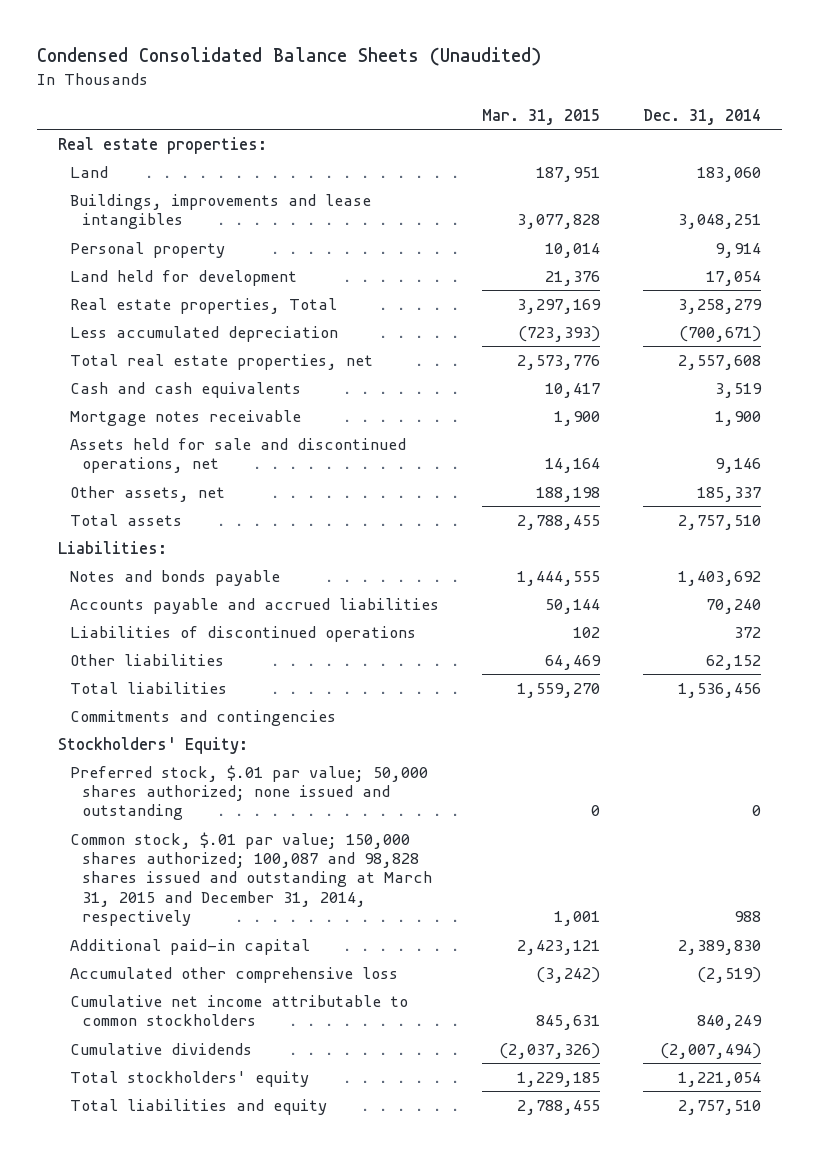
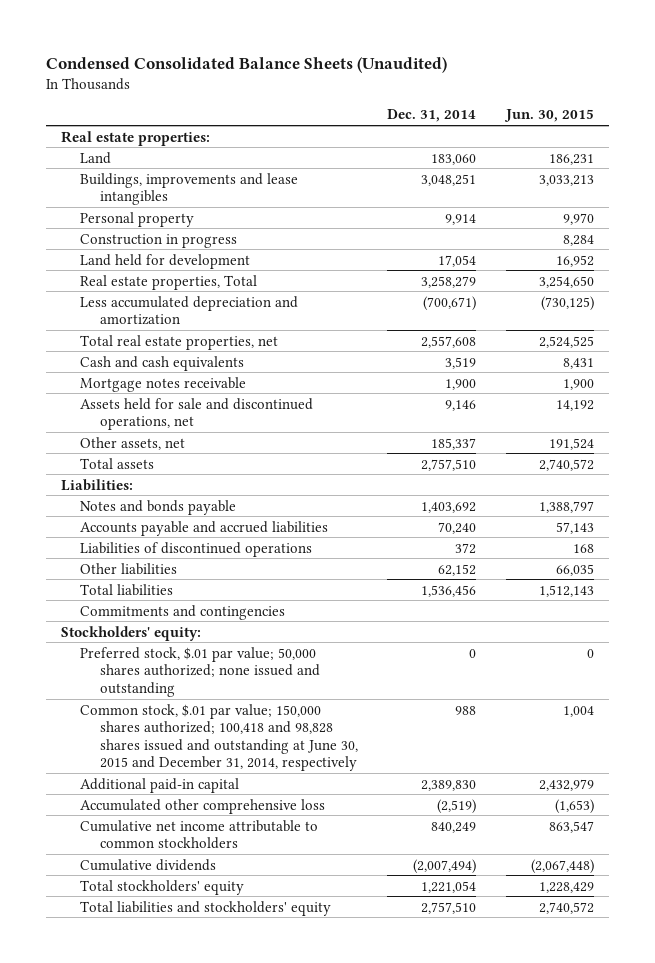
[481,108,600,125] Mar. 31, 2015 -> none
none -> [504,109,595,123] Jun. 30, 2015
none -> [80,233,238,248] Construction in progress
[69,325,338,342] Less accumulated depreciation -> [80,295,299,326] Less accumulated depreciation and amortization
[58,736,249,754] Stockholders' Equity: -> [60,625,201,641] Stockholders' equity:
[69,831,432,927] Common stock, $.01 par value; 150,000 shares authorized; 100,087 and 98,828 shares issued and outstanding at March 31, 2015 and December 31, 2014, respectively -> [80,703,358,772] Common stock, $.01 par value; 150,000 shares authorized; 100,418 and 98,828 shares issued and outstanding at June 30, 2015 and December 31, 2014, respectively
[69,1098,327,1115] Total liabilities and equity -> [80,900,332,916] Total liabilities and stockholders' equity

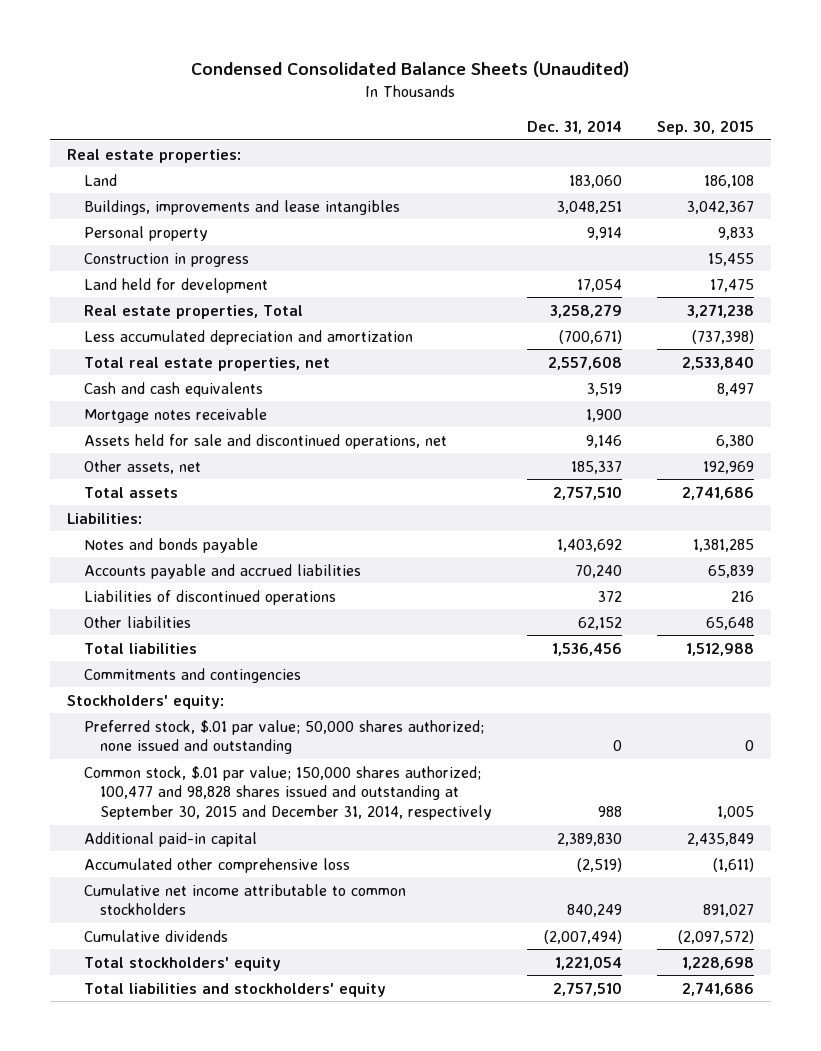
[504,109,595,123] Jun. 30, 2015 -> none
none -> [656,119,754,135] Sep. 30, 2015
[80,703,358,772] Common stock, $.01 par value; 150,000 shares authorized; 100,418 and 98,828 shares issued and outstanding at June 30, 2015 and December 31, 2014, respectively -> [83,765,493,820] Common stock, $.01 par value; 150,000 shares authorized; 100,477 and 98,828 shares issued and outstanding at September 30, 2015 and December 31, 2014, respectively

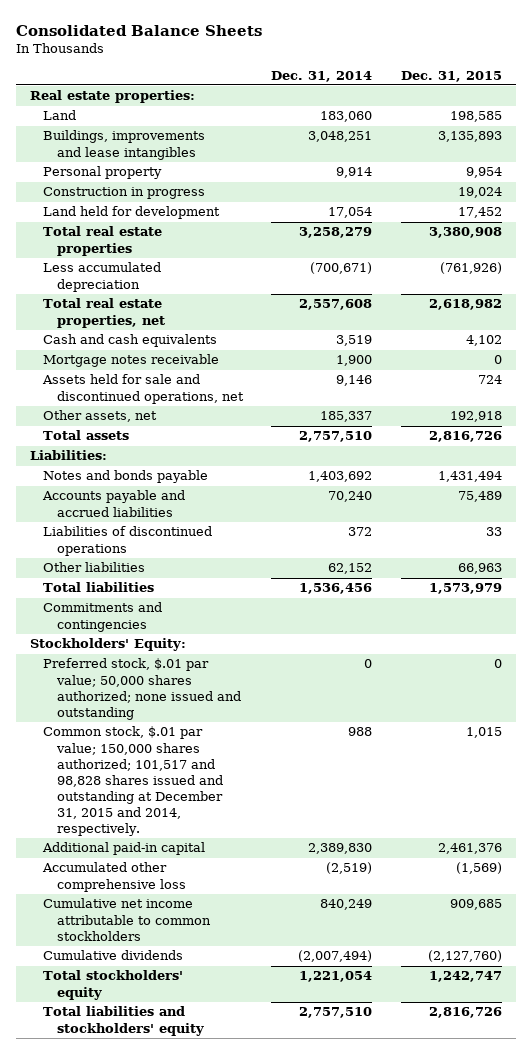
[191,61,630,78] Condensed Consolidated Balance Sheets (Unaudited) -> [15,24,262,36] Consolidated Balance Sheets
[656,119,754,135] Sep. 30, 2015 -> none
none -> [400,70,502,82] Dec. 31, 2015
[83,304,303,319] Real estate properties, Total -> [43,226,163,256] Total real estate properties
[83,329,413,345] Less accumulated depreciation and amortization -> [43,262,162,292] Less accumulated depreciation
[67,694,225,709] Stockholders' equity: -> [30,638,187,652] Stockholders' Equity:
[83,765,493,820] Common stock, $.01 par value; 150,000 shares authorized; 100,477 and 98,828 shares issued and outstanding at September 30, 2015 and December 31, 2014, respectively -> [43,726,223,837] Common stock, $.01 par value; 150,000 shares authorized; 101,517 and 98,828 shares issued and outstanding at December 31, 2015 and 2014, respectively.

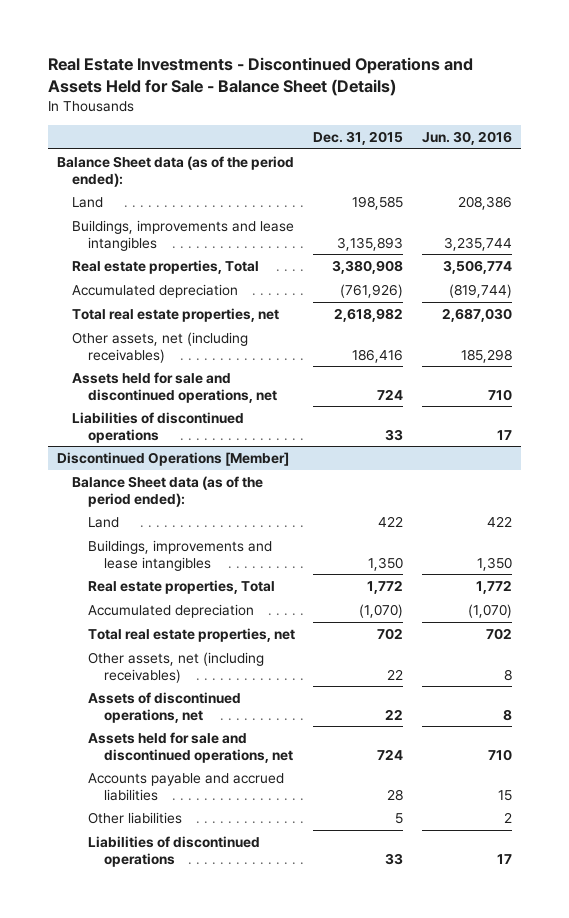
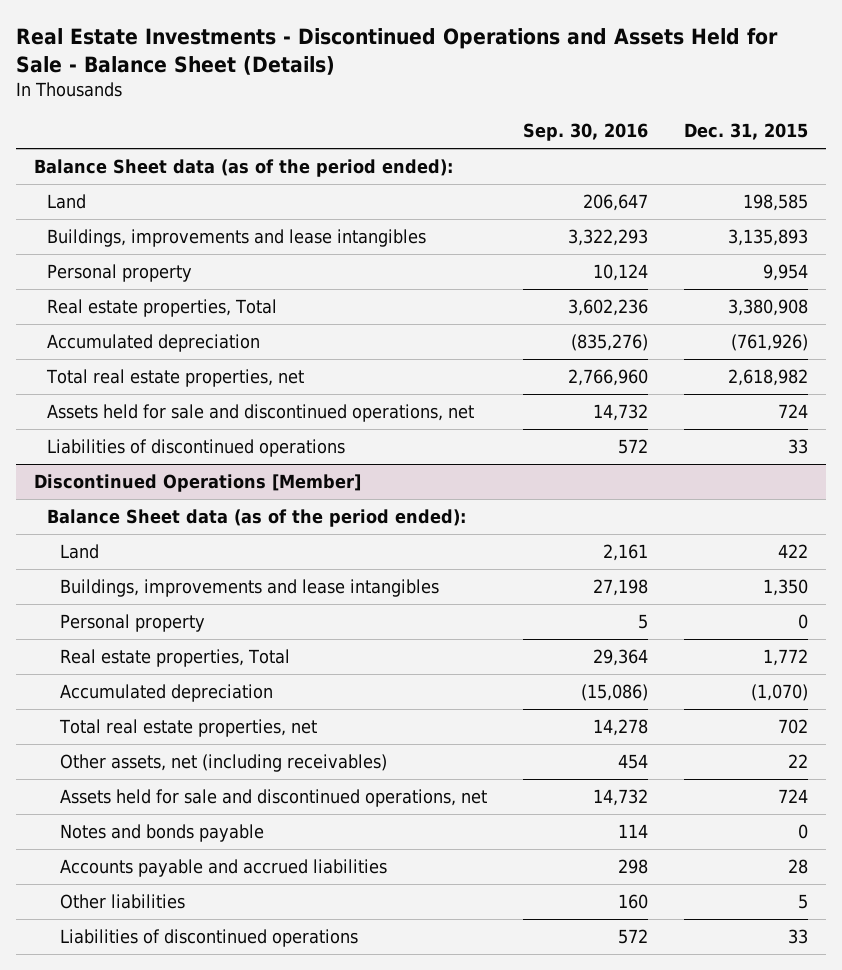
[421,130,512,145] Jun. 30, 2016 -> none
none -> [523,123,649,142] Sep. 30, 2016
none -> [47,263,193,282] Personal property
[72,331,249,363] Other assets, net (including receivables) -> none
none -> [60,613,206,632] Personal property
[87,691,241,723] Assets of discontinued operations, net -> none
none -> [60,823,265,842] Notes and bonds payable

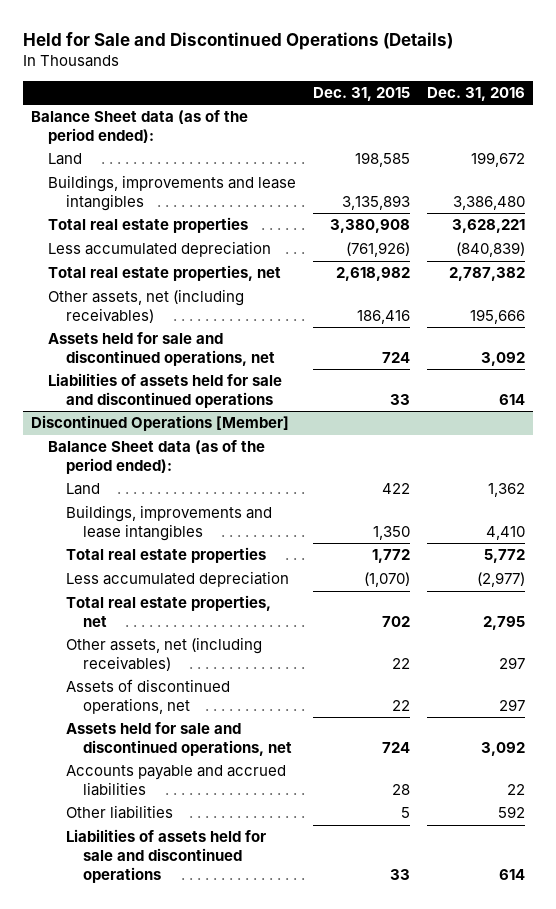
[16,27,779,75] Real Estate Investments - Discontinued Operations and Assets Held for Sale - Balance Sheet (Details) -> [22,31,453,50] Held for Sale and Discontinued Operations (Details)
[523,123,649,142] Sep. 30, 2016 -> none
none -> [426,87,525,102] Dec. 31, 2016
[47,263,193,282] Personal property -> none
[47,298,278,317] Real estate properties, Total -> [48,217,249,234] Total real estate properties
[47,333,261,352] Accumulated depreciation -> [48,241,272,258] Less accumulated depreciation
none -> [48,289,245,323] Other assets, net (including receivables)
[47,438,346,457] Liabilities of discontinued operations -> [48,373,283,408] Liabilities of assets held for sale and discontinued operations
[60,613,206,632] Personal property -> none
[60,648,291,667] Real estate properties, Total -> [65,547,266,564] Total real estate properties
[60,683,274,702] Accumulated depreciation -> [65,571,289,588] Less accumulated depreciation
none -> [65,679,230,714] Assets of discontinued operations, net
[60,823,265,842] Notes and bonds payable -> none
[60,928,359,947] Liabilities of discontinued operations -> [65,829,266,883] Liabilities of assets held for sale and discontinued operations

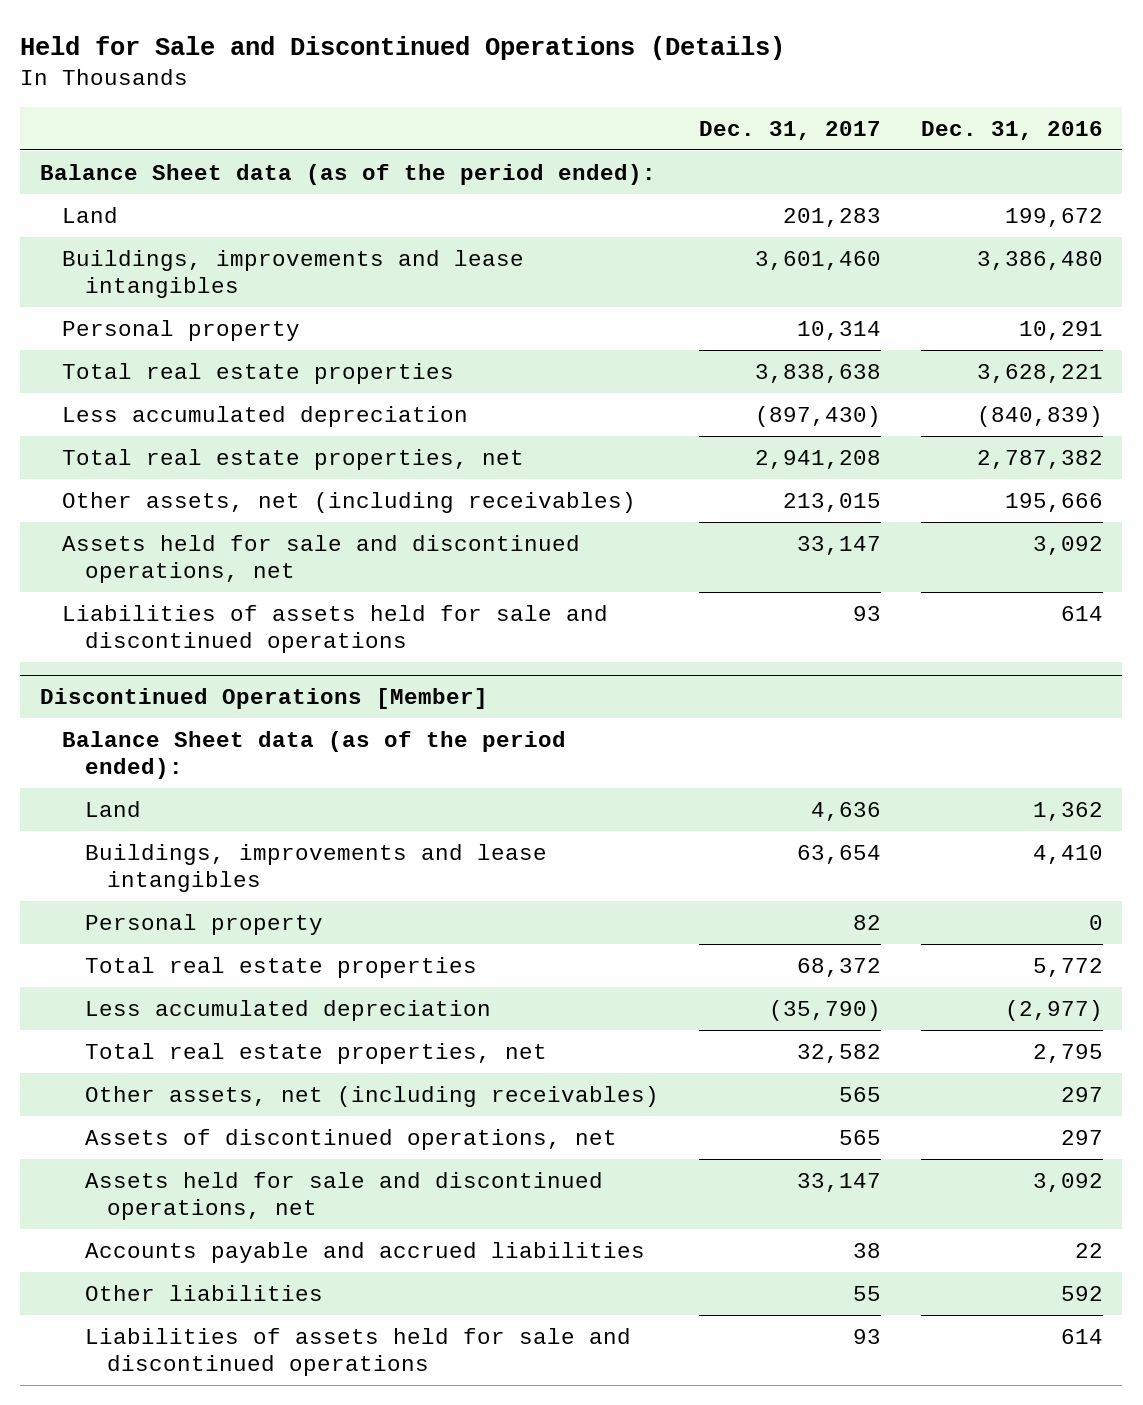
[313,87,411,102] Dec. 31, 2015 -> none
none -> [698,120,881,140] Dec. 31, 2017
none -> [62,319,301,341] Personal property
none -> [84,913,323,935] Personal property

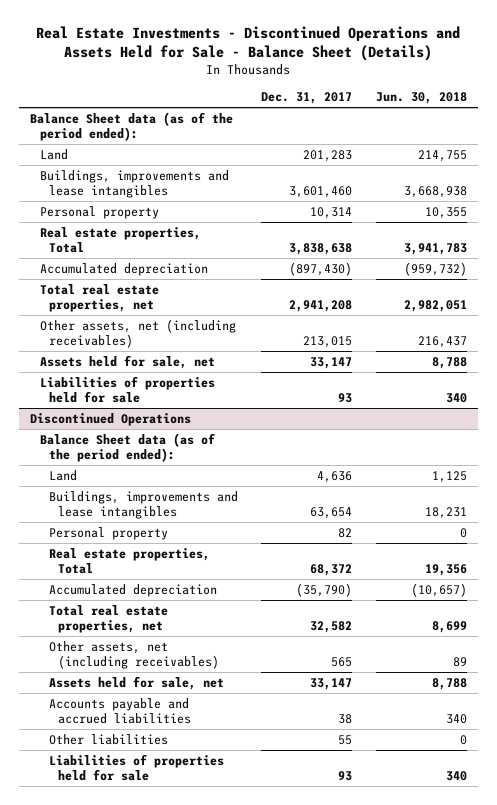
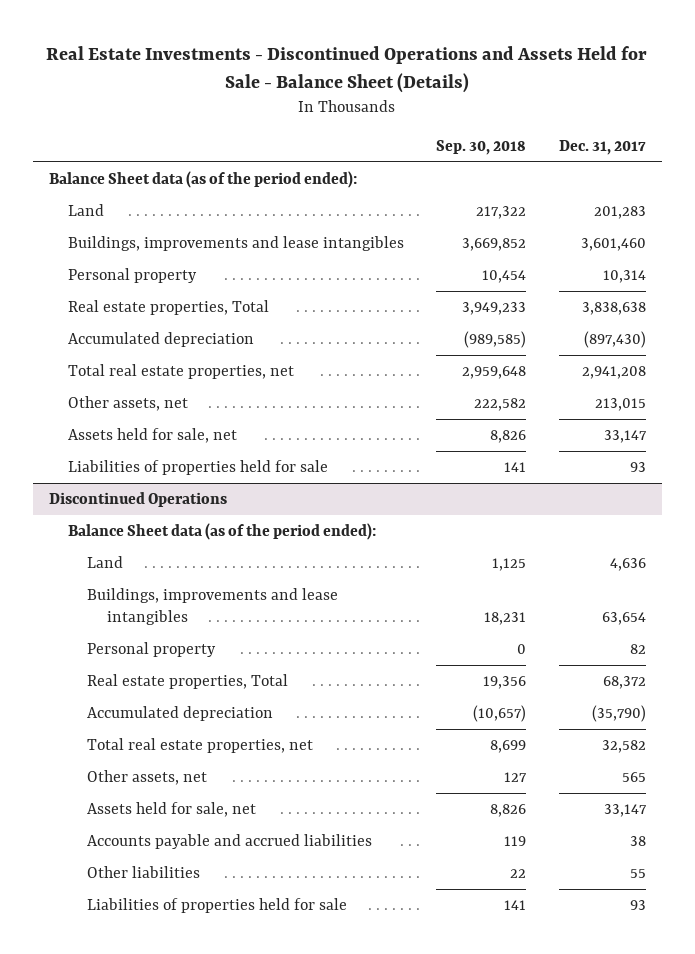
[375,92,467,105] Jun. 30, 2018 -> none
none -> [436,139,527,155] Sep. 30, 2018
[39,318,236,349] Other assets, net (including receivables) -> [68,396,189,412] Other assets, net
[48,640,220,670] Other assets, net (including receivables) -> [87,770,208,786] Other assets, net

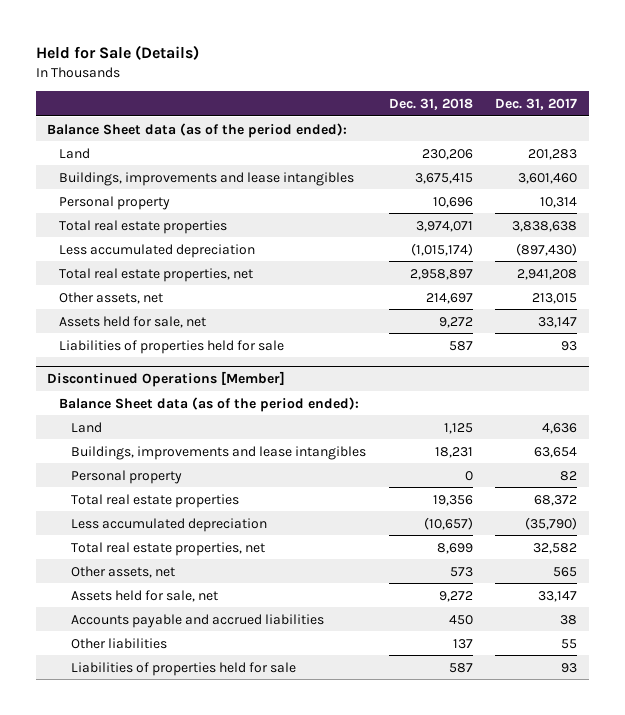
[46,46,648,93] Real Estate Investments - Discontinued Operations and Assets Held for Sale - Balance Sheet (Details) -> [36,45,200,61] Held for Sale (Details)
[436,139,527,155] Sep. 30, 2018 -> none
none -> [388,97,473,110] Dec. 31, 2018
[68,300,270,316] Real estate properties, Total -> [59,219,228,234] Total real estate properties
[68,332,255,348] Accumulated depreciation -> [59,243,256,258] Less accumulated depreciation
[48,492,227,508] Discontinued Operations -> [47,370,286,387] Discontinued Operations [Member]
[87,674,289,690] Real estate properties, Total -> [70,493,239,508] Total real estate properties
[87,706,274,722] Accumulated depreciation -> [70,517,267,532] Less accumulated depreciation

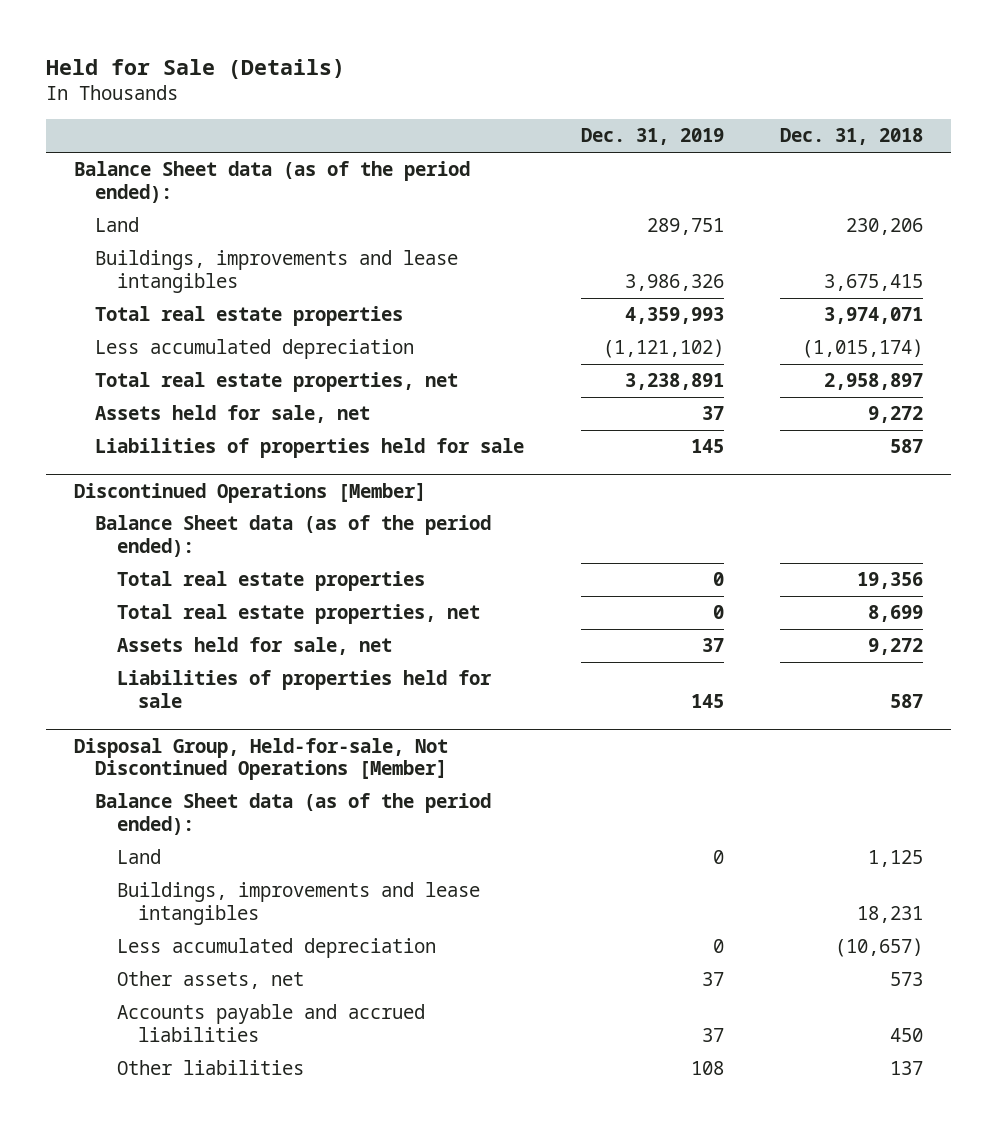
[495,97,578,110] Dec. 31, 2017 -> none
none -> [580,128,724,146] Dec. 31, 2019
[59,195,171,210] Personal property -> none
[59,291,164,304] Other assets, net -> none
[70,493,239,508] Total real estate properties -> [116,571,425,592] Total real estate properties
[70,541,265,556] Total real estate properties, net -> [116,604,480,625] Total real estate properties, net
[70,589,218,602] Assets held for sale, net -> [116,637,392,656] Assets held for sale, net
[70,661,296,676] Liabilities of properties held for sale -> [116,670,492,708] Liabilities of properties held for sale
none -> [73,737,448,780] Disposal Group, Held-for-sale, Not Discontinued Operations [Member]
none -> [95,793,492,835] Balance Sheet data (as of the period ended):
[70,469,182,484] Personal property -> none

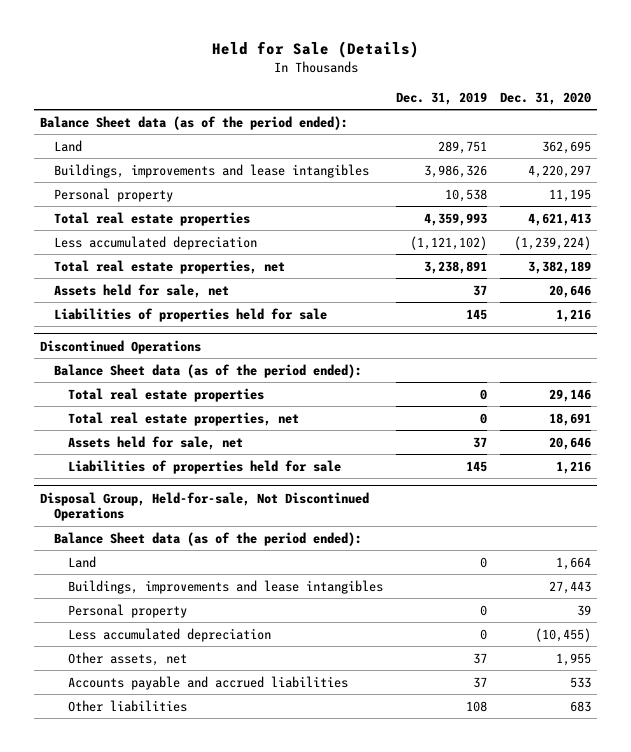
[779,128,923,146] Dec. 31, 2018 -> none
none -> [499,91,591,105] Dec. 31, 2020
none -> [54,187,174,202] Personal property
[73,482,426,503] Discontinued Operations [Member] -> [40,339,202,354] Discontinued Operations
[73,737,448,780] Disposal Group, Held-for-sale, Not Discontinued Operations [Member] -> [40,491,370,522] Disposal Group, Held-for-sale, Not Discontinued Operations
none -> [67,603,187,618] Personal property

